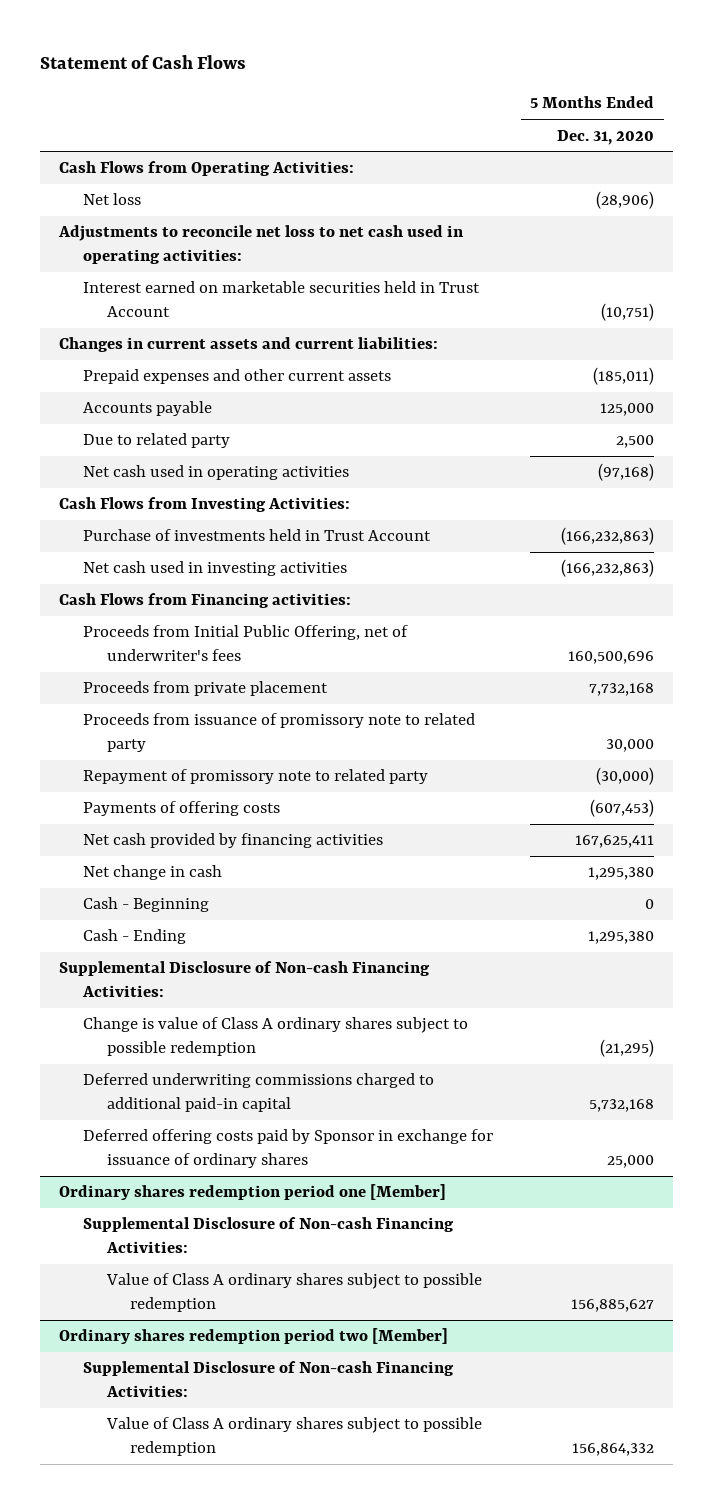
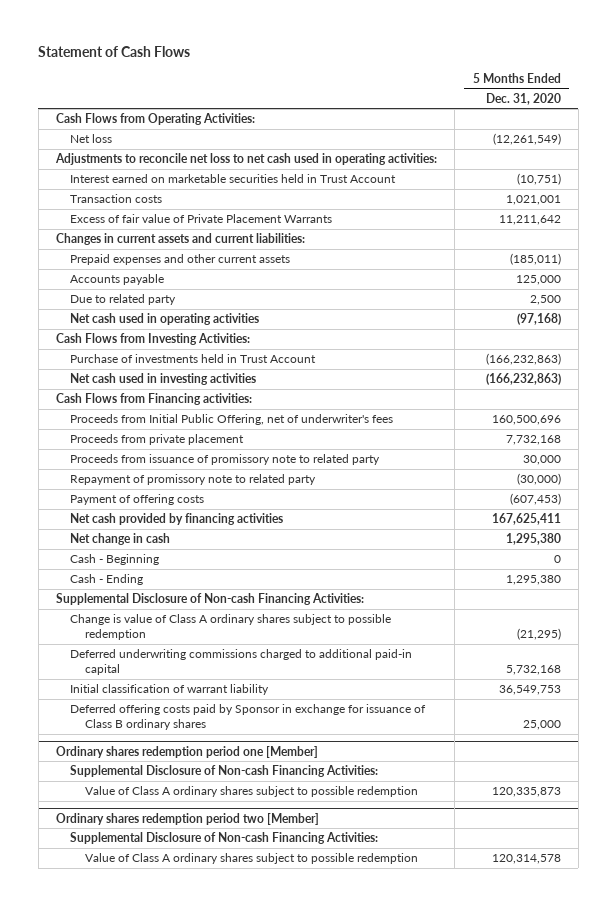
[596,191,655,210] (28,906) -> [492,133,561,146] (12,261,549)
none -> [70,194,163,204] Transaction costs
none -> [70,214,333,224] Excess of fair value of Private Placement Warrants
[82,801,280,817] Payments of offering costs -> [70,494,205,506] Payment of offering costs
none -> [70,684,270,696] Initial classification of warrant liability
[82,1129,493,1169] Deferred offering costs paid by Sponsor in exchange for issuance of ordinary shares -> [70,704,427,731] Deferred offering costs paid by Sponsor in exchange for issuance of Class B ordinary shares
[571,1299,655,1313] 156,885,627 -> [491,787,561,798] 120,335,873
[572,1443,655,1457] 156,864,332 -> [491,854,561,865] 120,314,578

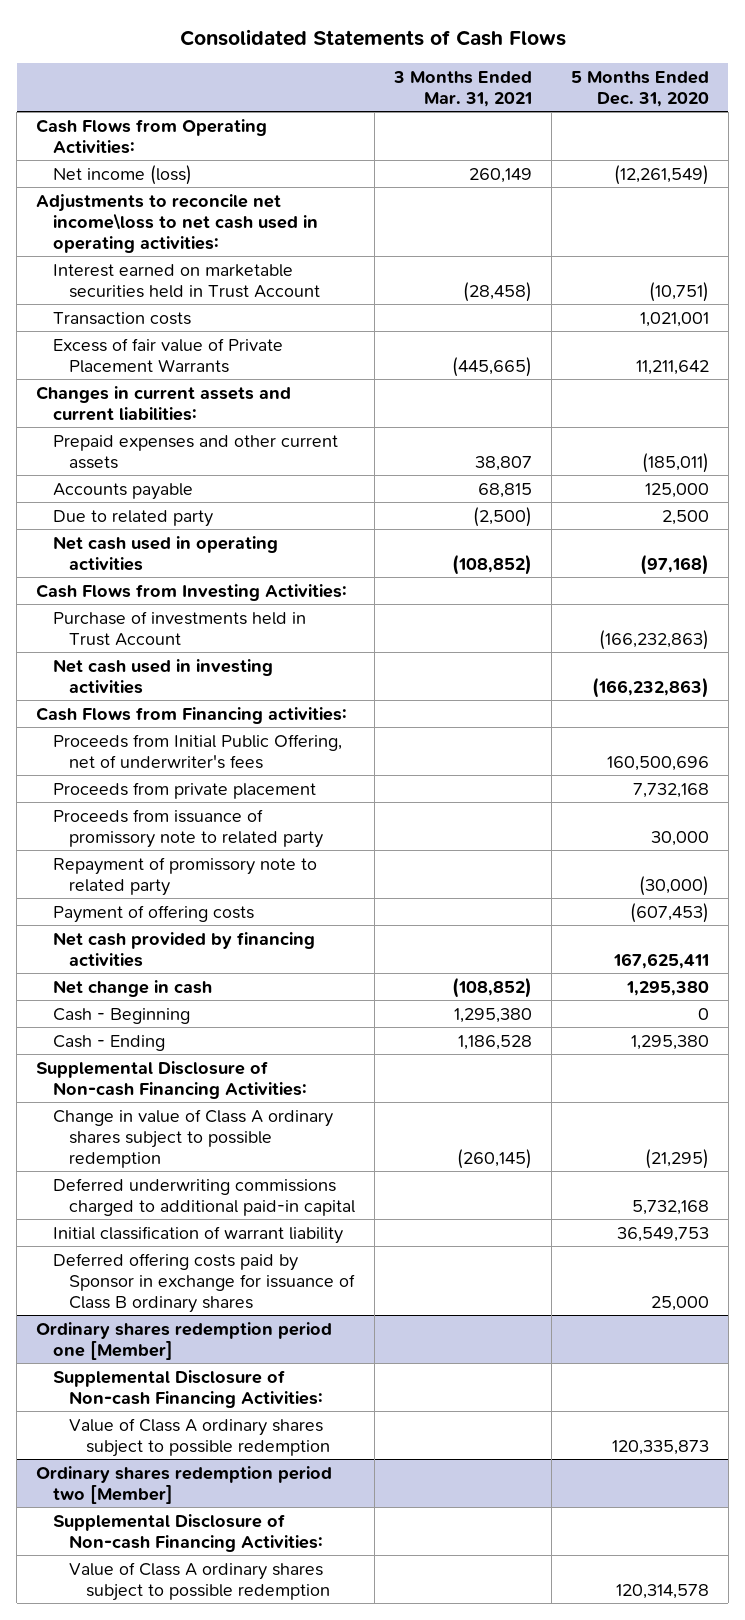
[38,45,191,57] Statement of Cash Flows -> [179,28,566,46] Consolidated Statements of Cash Flows
none -> [393,70,533,107] 3 Months Ended Mar. 31, 2021
[70,134,113,144] Net loss -> [52,164,192,185] Net income (loss)
[54,153,437,166] Adjustments to reconcile net loss to net cash used in operating activities: -> [36,193,318,253] Adjustments to reconcile net income\loss to net cash used in operating activities:
[70,614,392,641] Change is value of Class A ordinary shares subject to possible redemption -> [52,1108,333,1168] Change in value of Class A ordinary shares subject to possible redemption

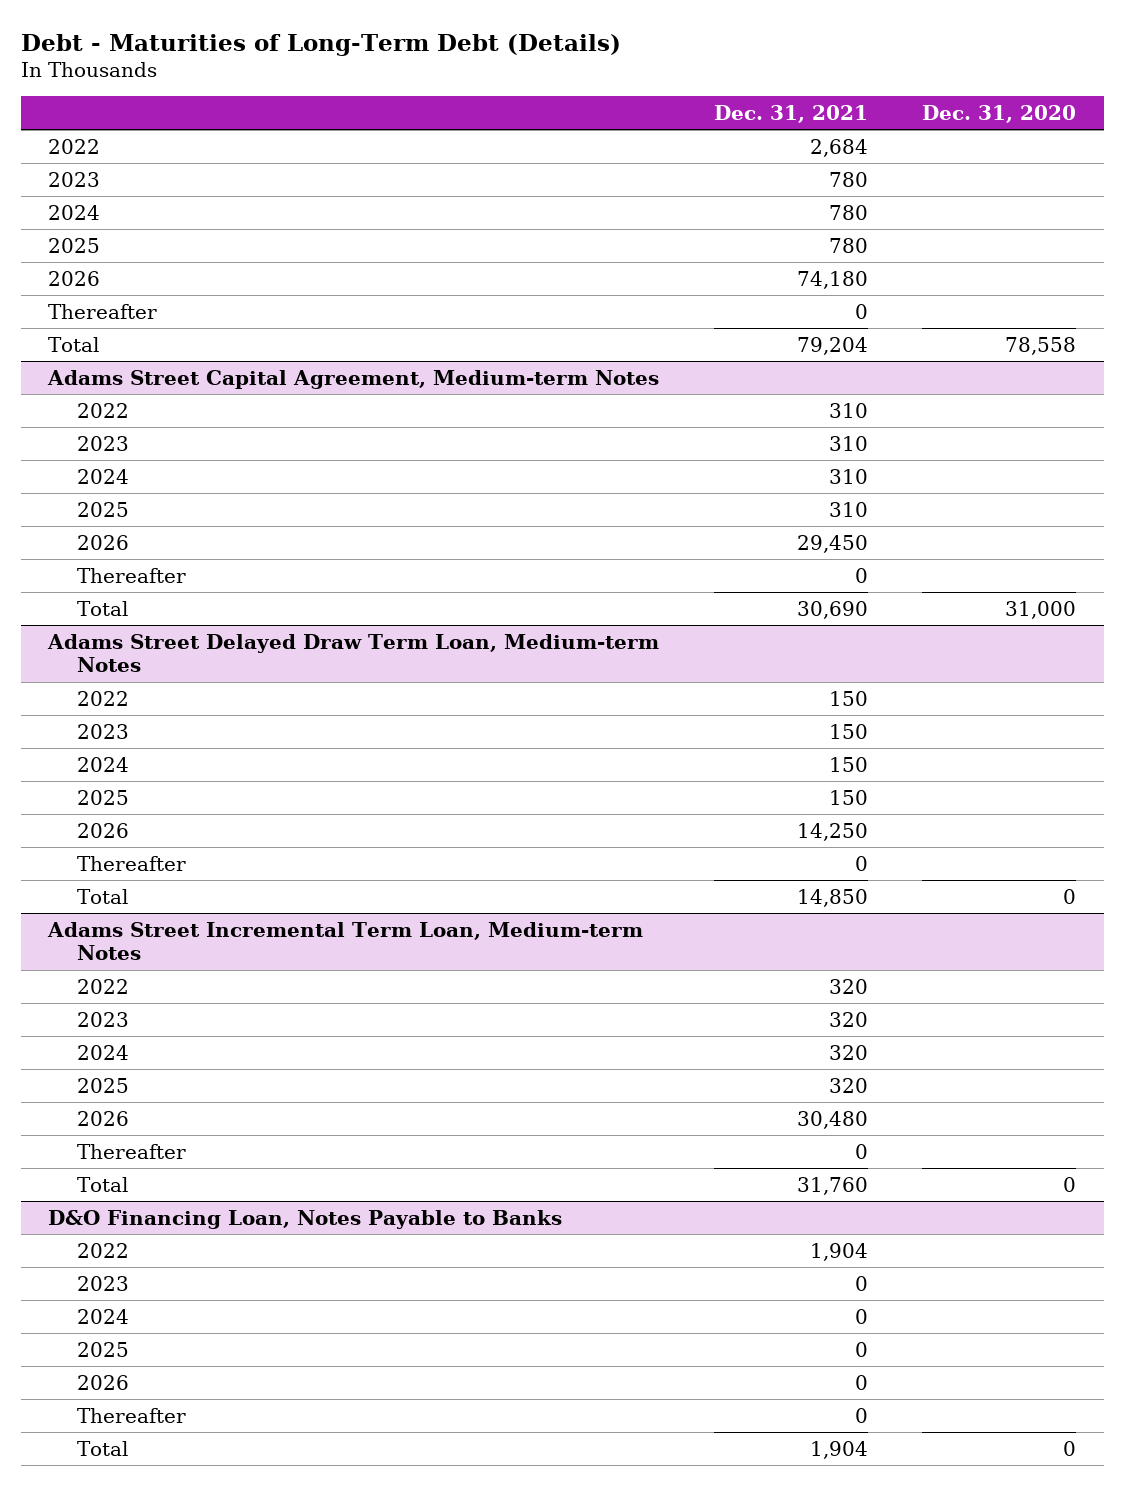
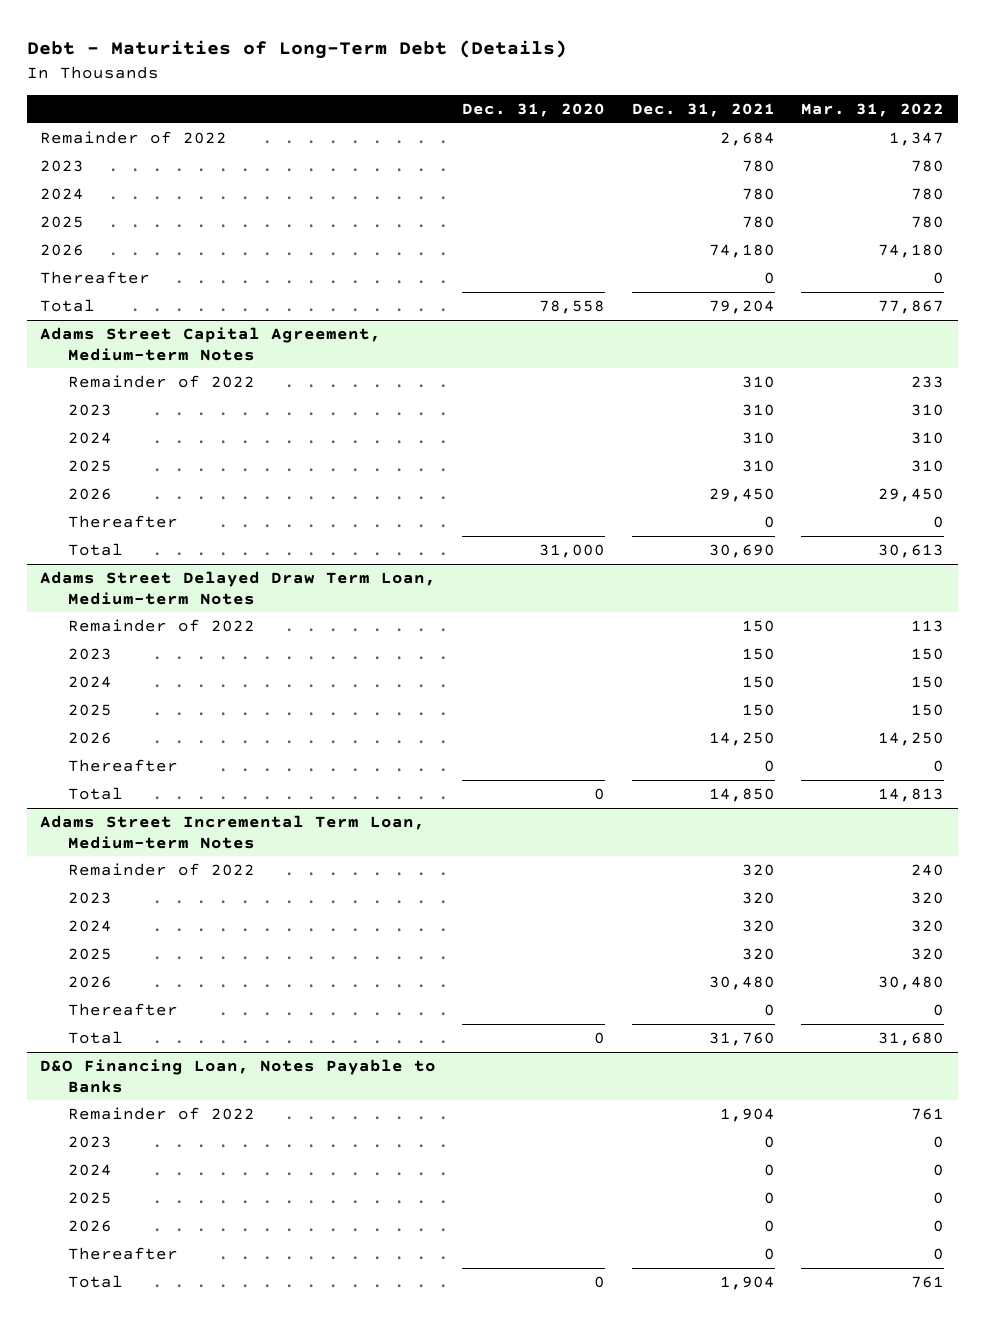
none -> [801,103,945,118] Mar. 31, 2022
[48,138,101,154] 2022 -> [39,130,227,144] Remainder of 2022
[76,402,129,418] 2022 -> [67,374,255,388] Remainder of 2022
[76,690,129,706] 2022 -> [67,618,255,632] Remainder of 2022
[76,978,129,994] 2022 -> [67,862,255,876] Remainder of 2022
[76,1242,129,1258] 2022 -> [67,1106,255,1120] Remainder of 2022

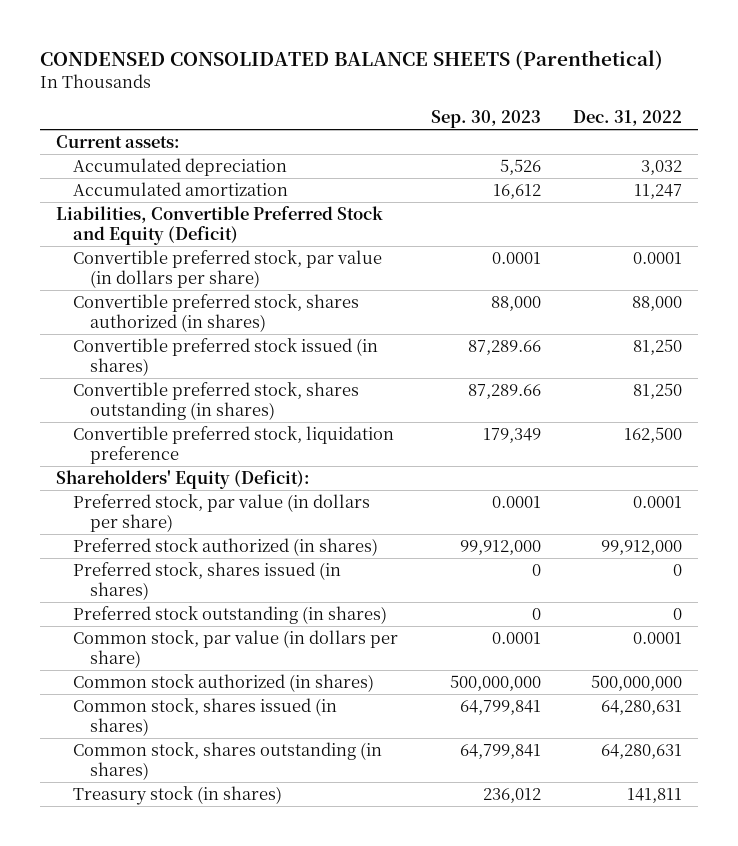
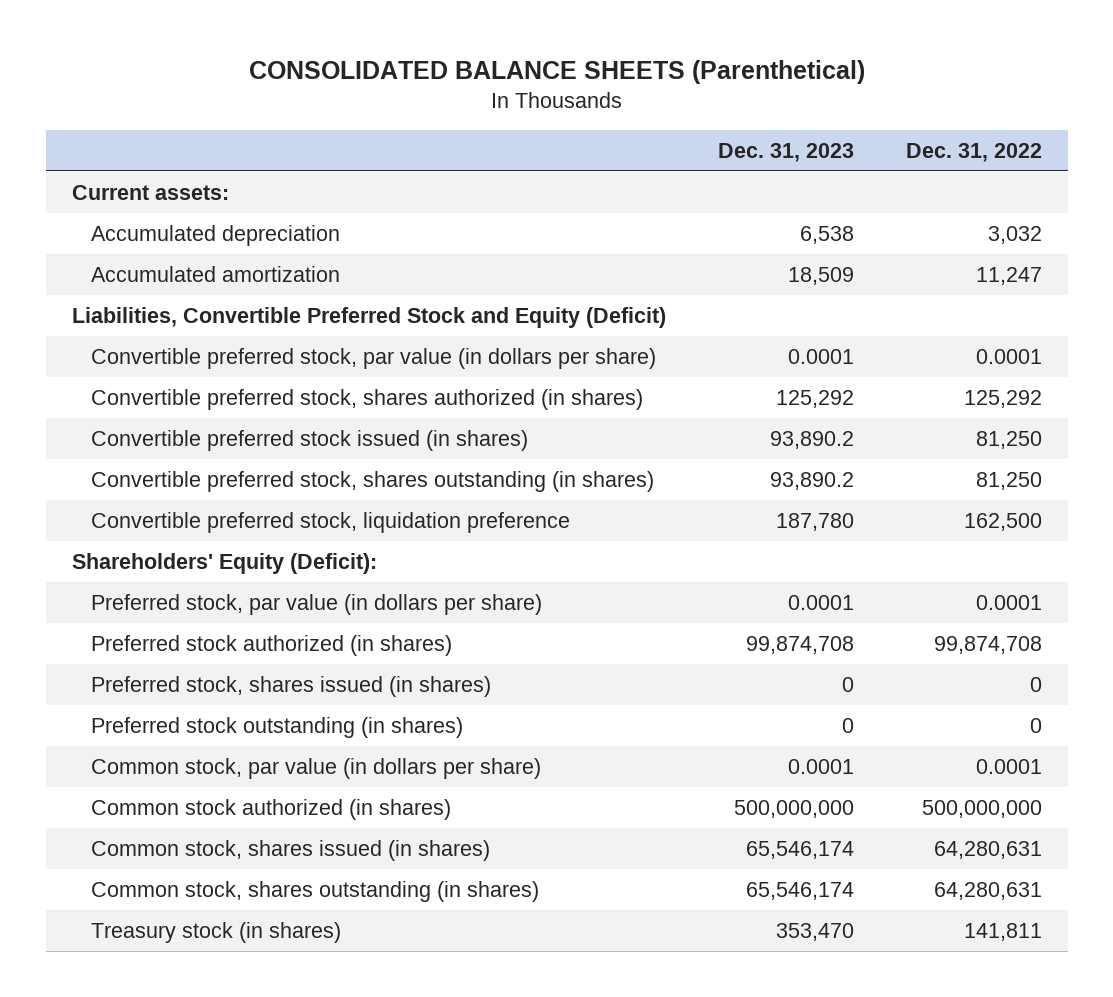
[39,49,663,70] CONDENSED CONSOLIDATED BALANCE SHEETS (Parenthetical) -> [248,60,865,85] CONSOLIDATED BALANCE SHEETS (Parenthetical)
[430,109,541,128] Sep. 30, 2023 -> none
none -> [717,142,854,162] Dec. 31, 2023
[632,296,683,312] 88,000 -> [963,389,1042,408] 125,292
[601,540,683,556] 99,912,000 -> [933,635,1042,654] 99,874,708

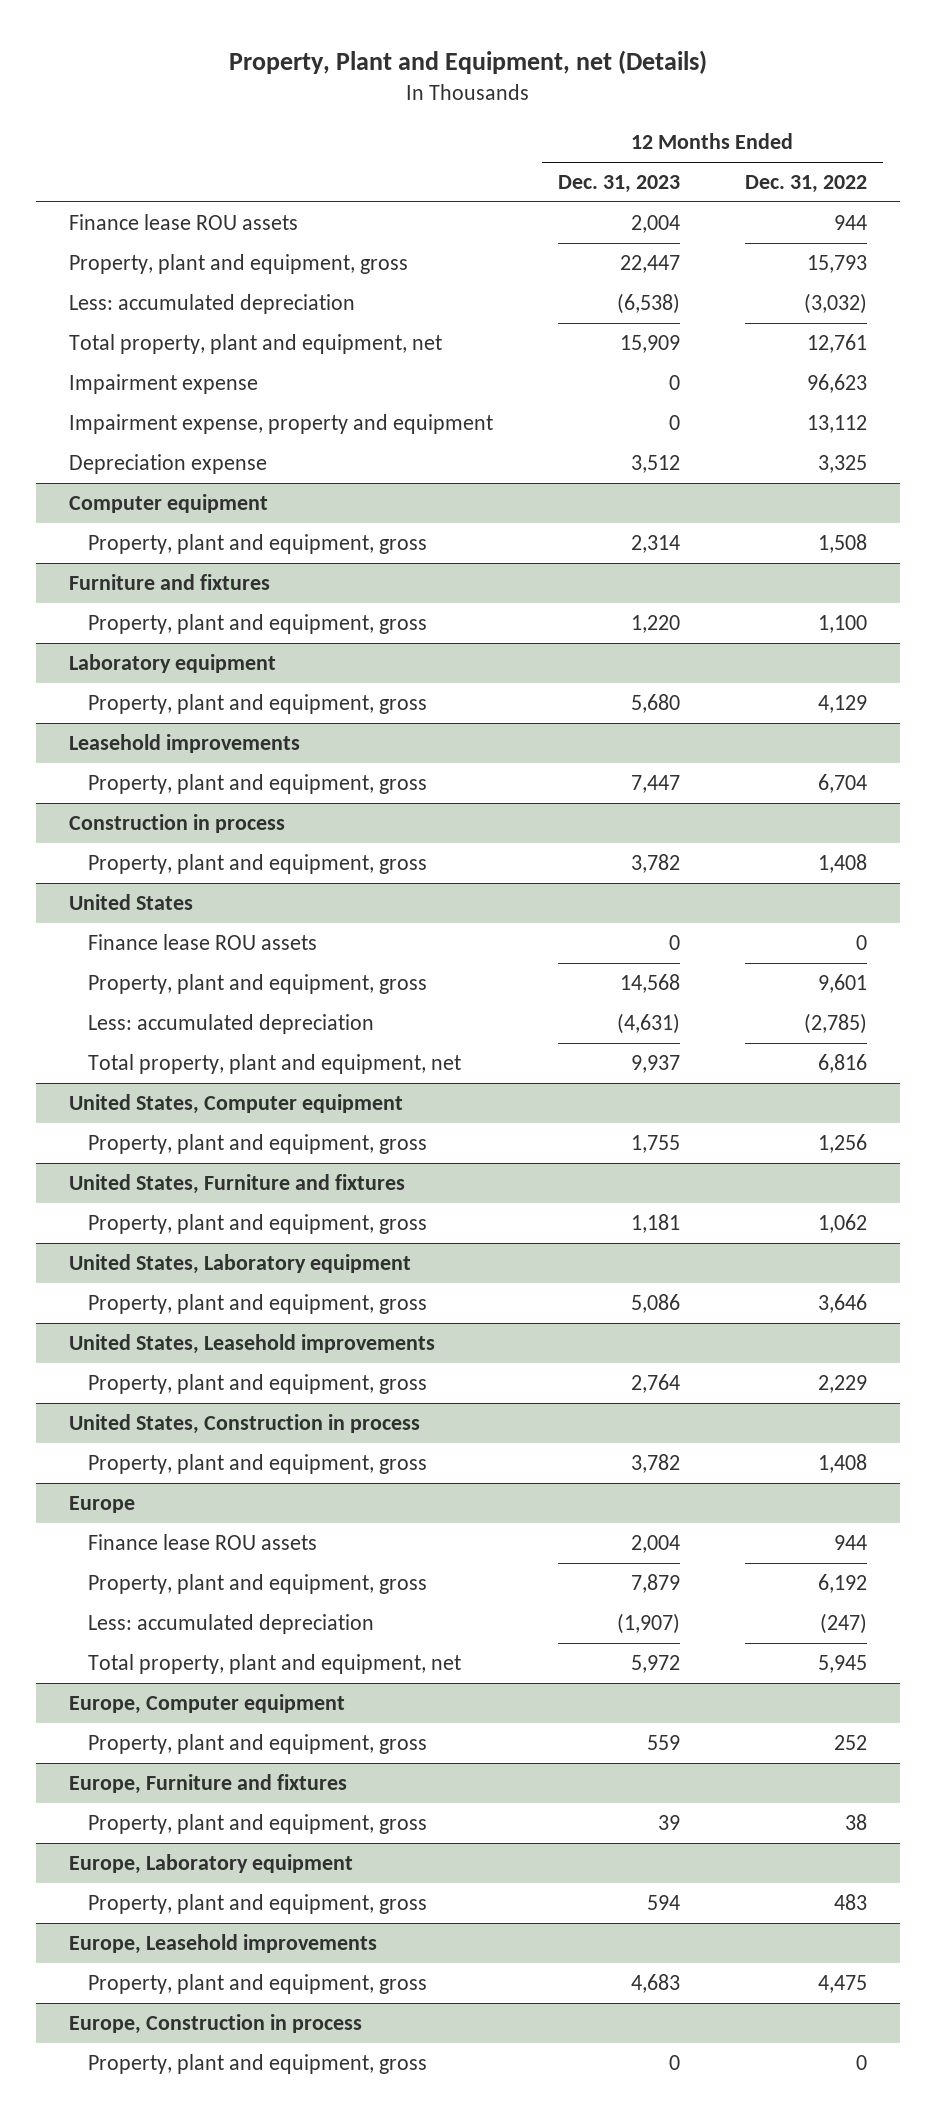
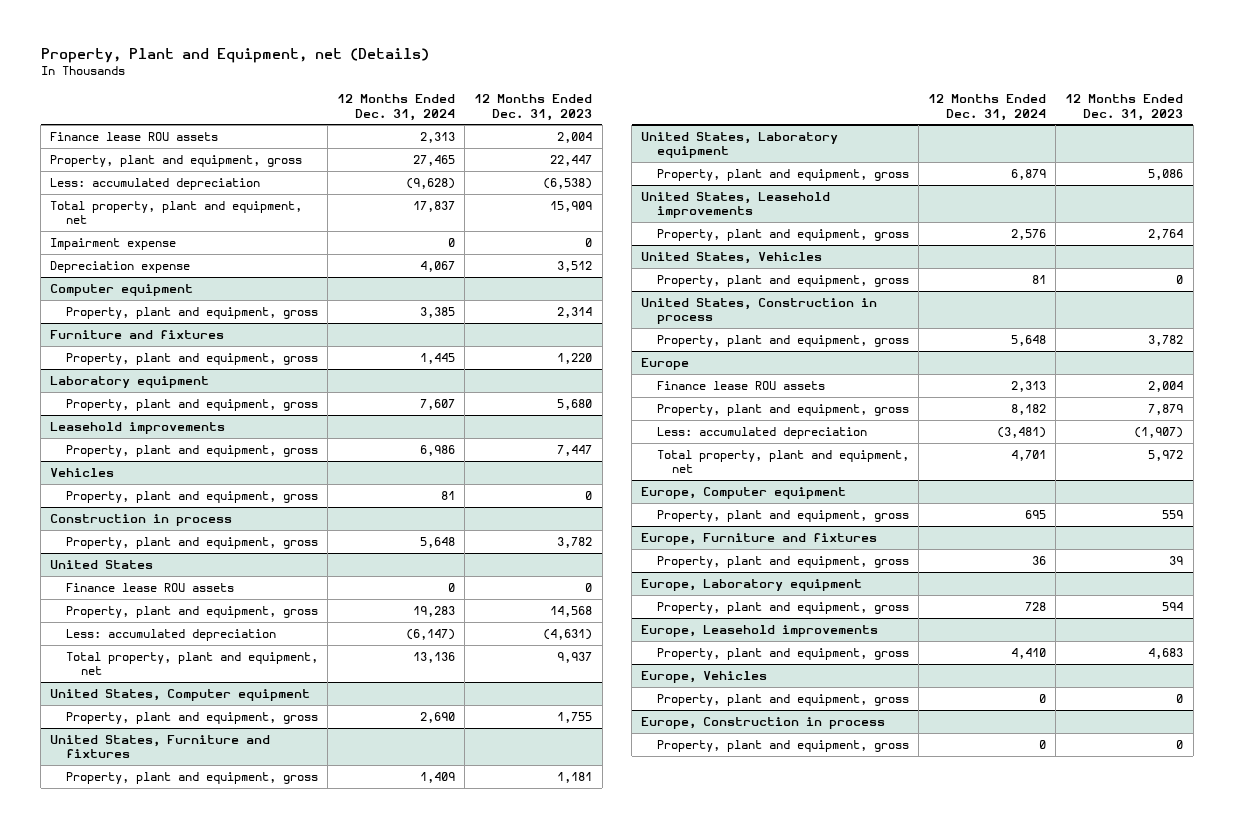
[745,175,868,194] Dec. 31, 2022 -> none
none -> [337,94,456,121] 12 Months Ended Dec. 31, 2024
[68,414,493,435] Impairment expense, property and equipment -> none
none -> [50,467,115,477] Vehicles
none -> [65,490,318,503] Property, plant and equipment, gross
none -> [641,251,823,264] United States, Vehicles
none -> [656,274,909,287] Property, plant and equipment, gross
none -> [641,670,768,683] Europe, Vehicles
none -> [656,693,909,706] Property, plant and equipment, gross

